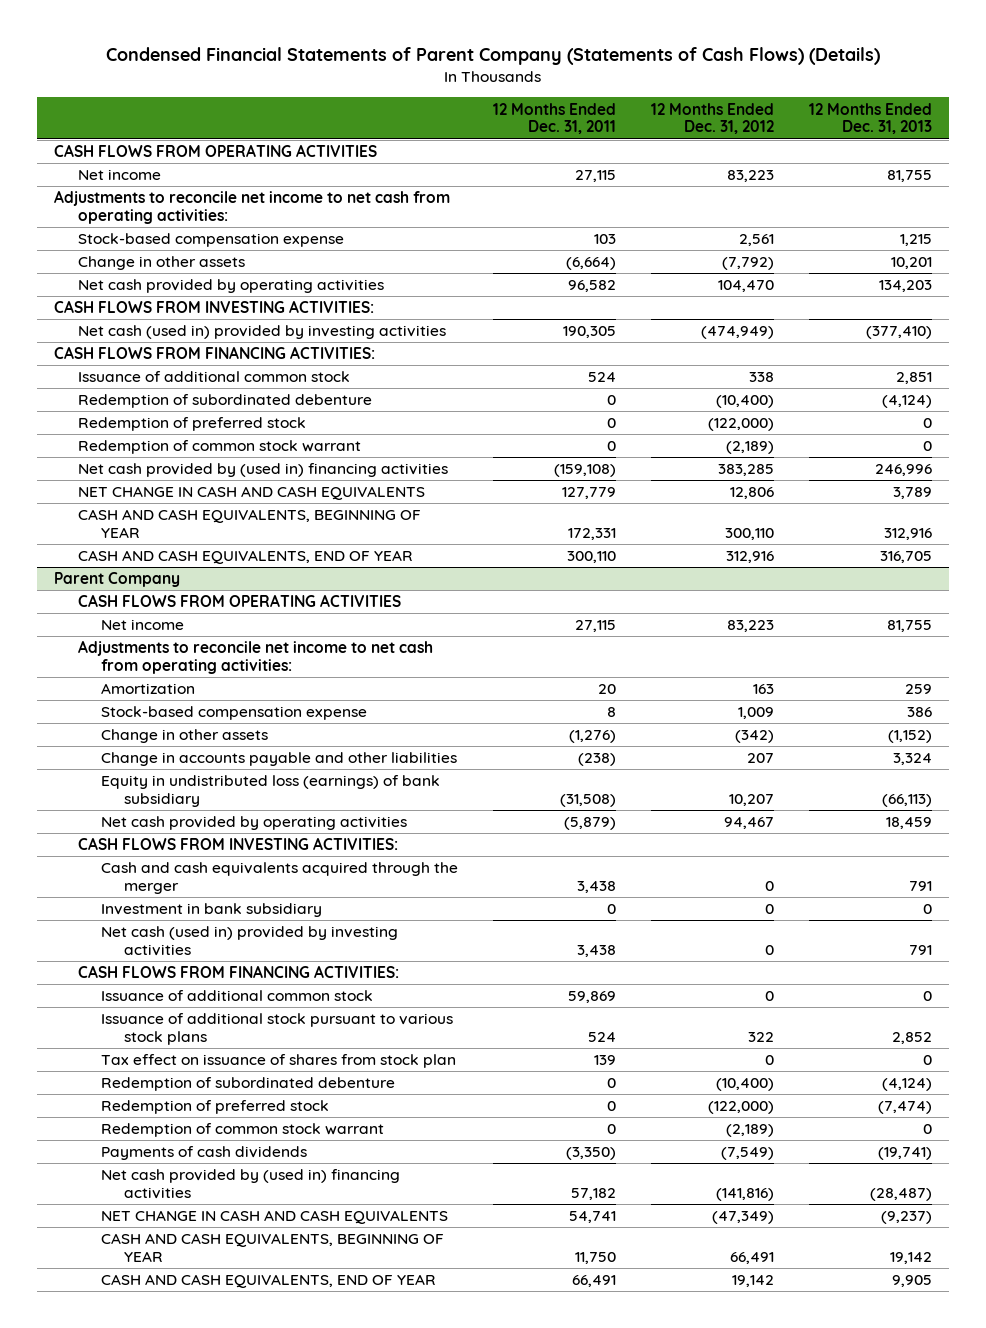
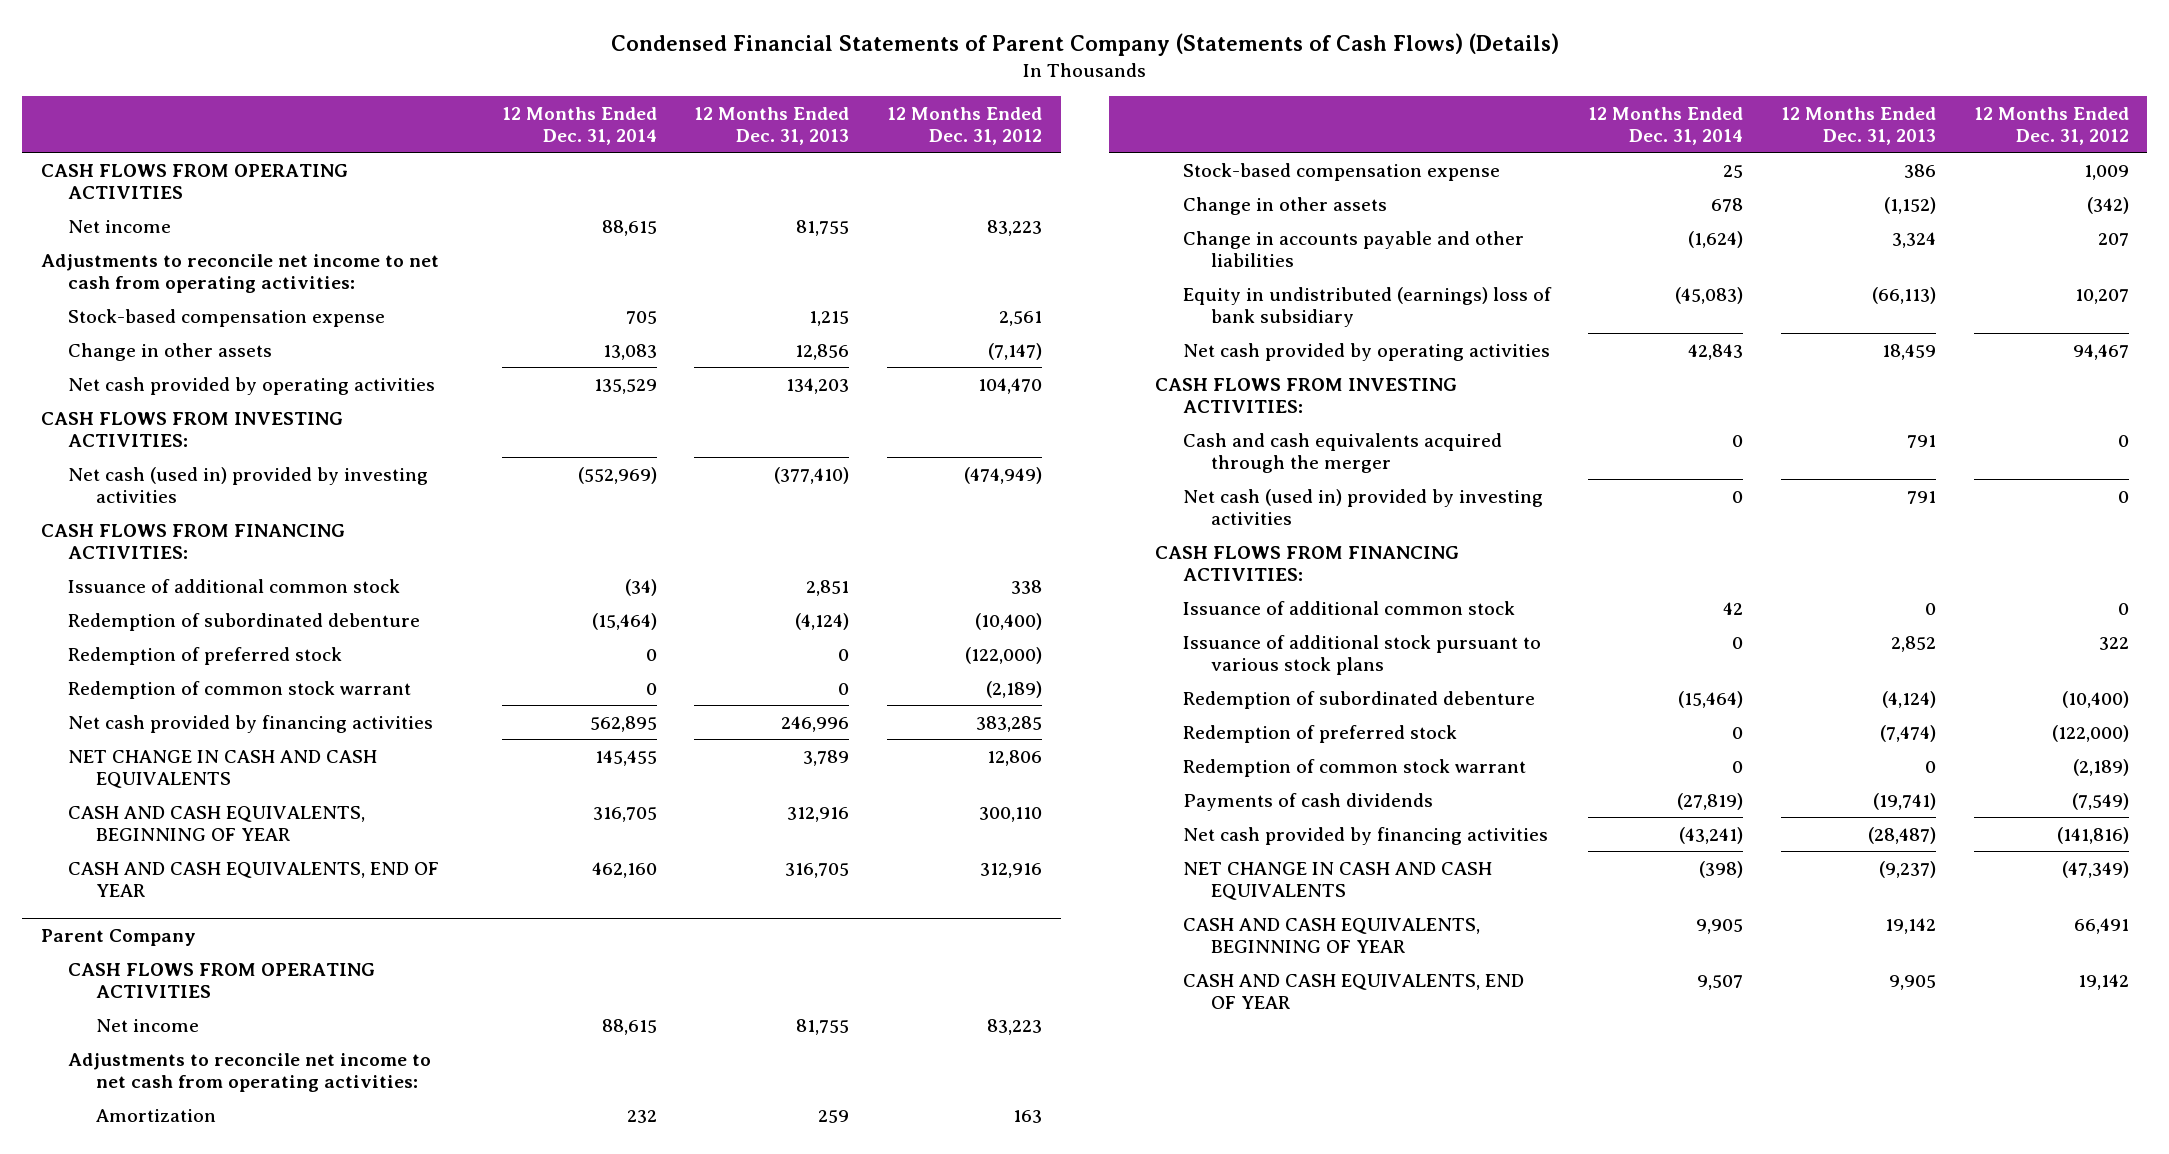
[493,102,617,135] 12 Months Ended Dec. 31, 2011 -> none
none -> [501,106,657,146] 12 Months Ended Dec. 31, 2014
[721,257,774,271] (7,792) -> [987,342,1042,360] (7,147)
[890,257,932,270] 10,201 -> [795,343,850,360] 12,856
[77,463,448,478] Net cash provided by (used in) financing activities -> [68,714,434,733] Net cash provided by financing activities
[101,775,441,808] Equity in undistributed loss (earnings) of bank subsidiary -> [1182,286,1552,327] Equity in undistributed (earnings) loss of bank subsidiary
[101,903,323,918] Investment in bank subsidiary -> none
[101,1054,457,1069] Tax effect on issuance of shares from stock plan -> none
[101,1169,401,1200] Net cash provided by (used in) financing activities -> [1182,826,1548,845] Net cash provided by financing activities

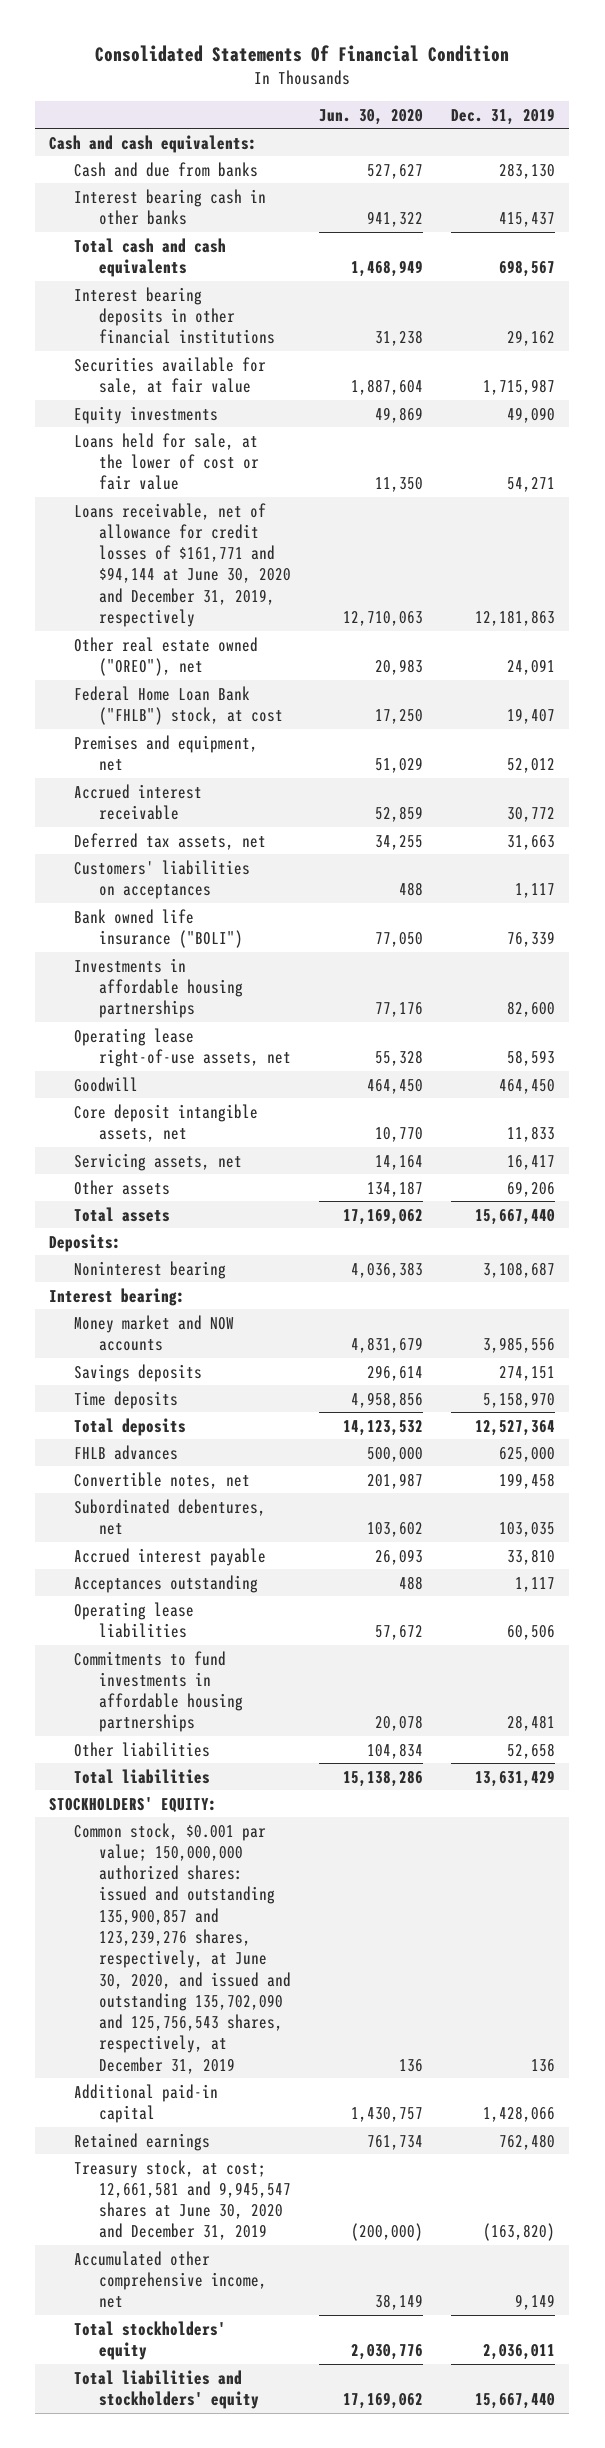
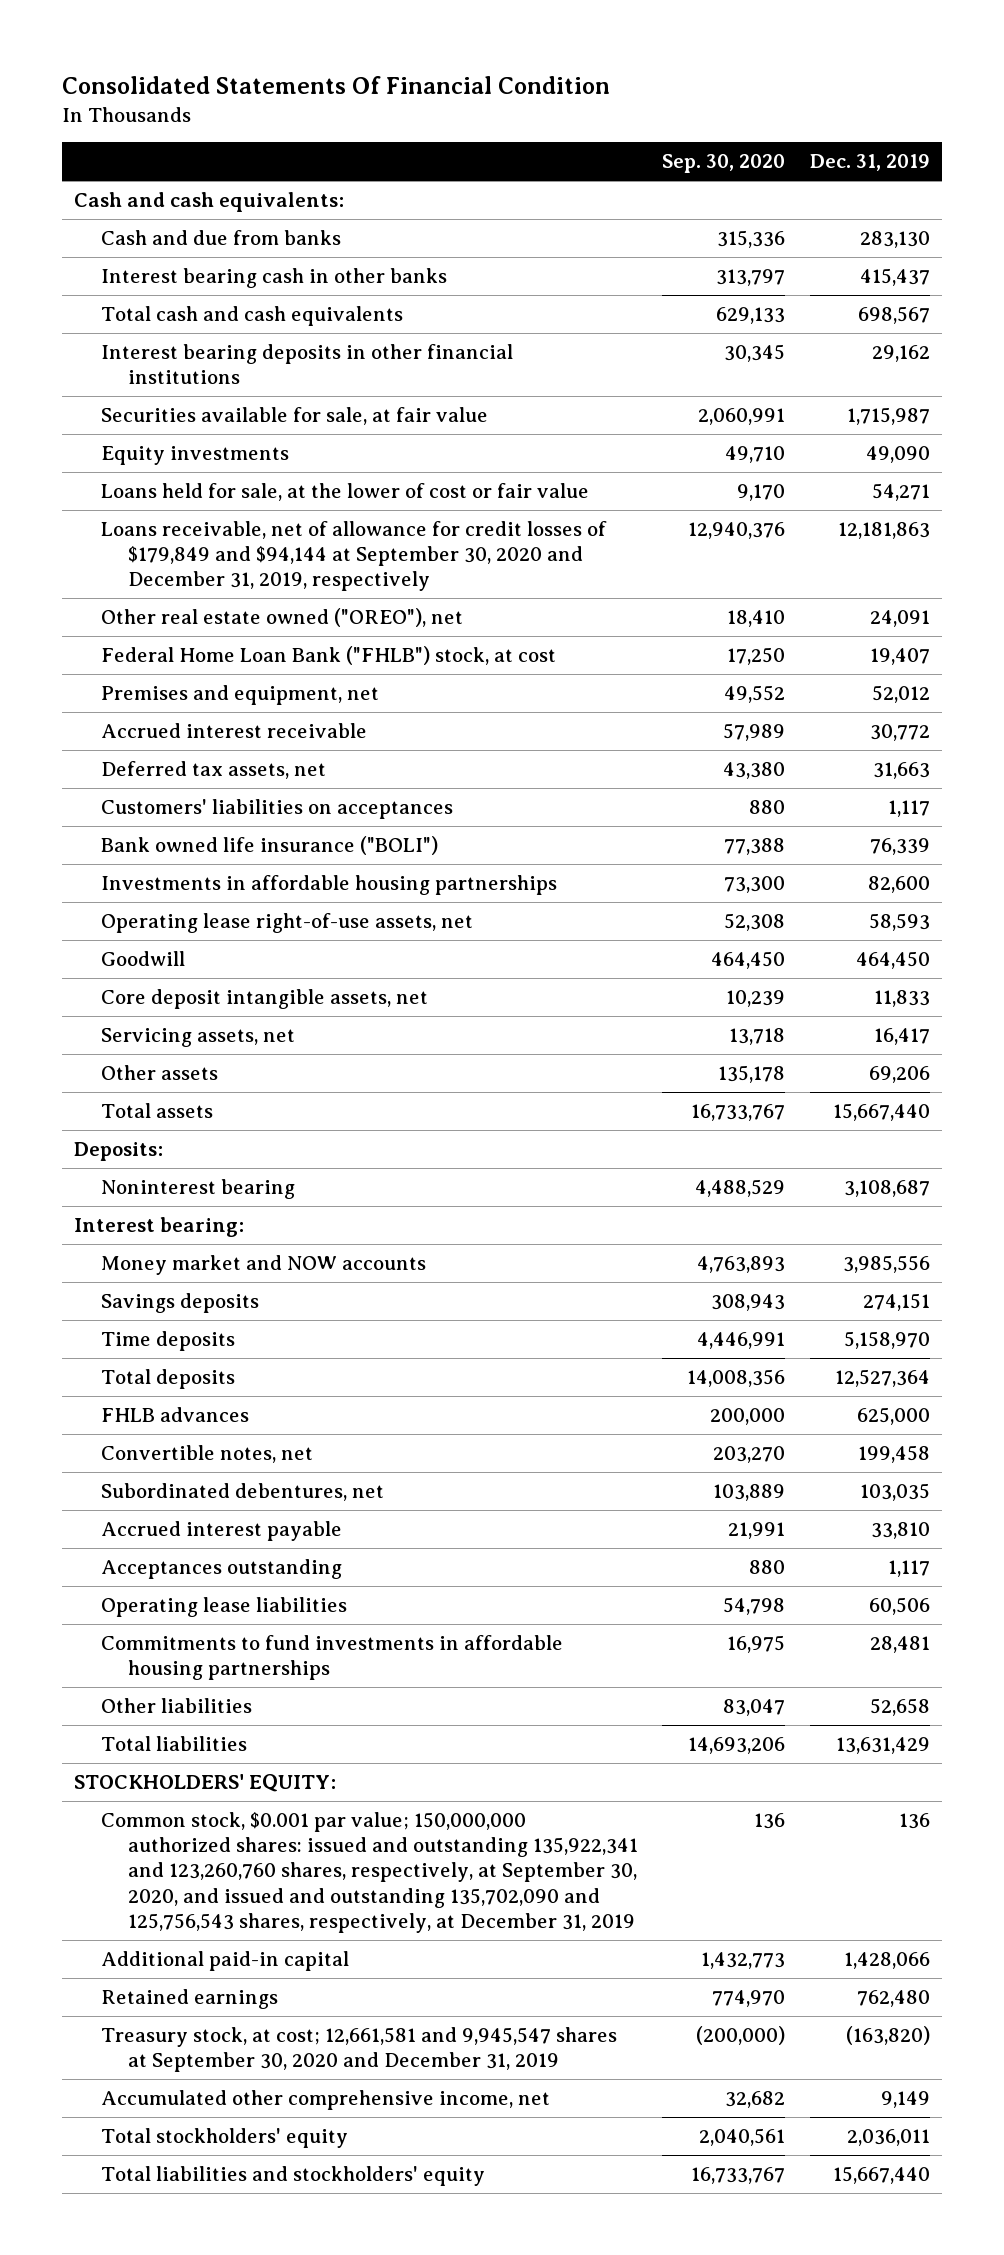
[319,108,424,125] Jun. 30, 2020 -> none
none -> [662,154,786,174] Sep. 30, 2020
[74,502,292,627] Loans receivable, net of allowance for credit losses of $161,771 and $94,144 at June 30, 2020 and December 31, 2019, respectively -> [100,520,607,592] Loans receivable, net of allowance for credit losses of $179,849 and $94,144 at September 30, 2020 and December 31, 2019, respectively
[74,1822,292,2074] Common stock, $0.001 par value; 150,000,000 authorized shares: issued and outstanding 135,900,857 and 123,239,276 shares, respectively, at June 30, 2020, and issued and outstanding 135,702,090 and 125,756,543 shares, respectively, at December 31, 2019 -> [100,1811,638,1933] Common stock, $0.001 par value; 150,000,000 authorized shares: issued and outstanding 135,922,341 and 123,260,760 shares, respectively, at September 30, 2020, and issued and outstanding 135,702,090 and 125,756,543 shares, respectively, at December 31, 2019
[74,2159,292,2241] Treasury stock, at cost; 12,661,581 and 9,945,547 shares at June 30, 2020 and December 31, 2019 -> [100,2026,617,2073] Treasury stock, at cost; 12,661,581 and 9,945,547 shares at September 30, 2020 and December 31, 2019

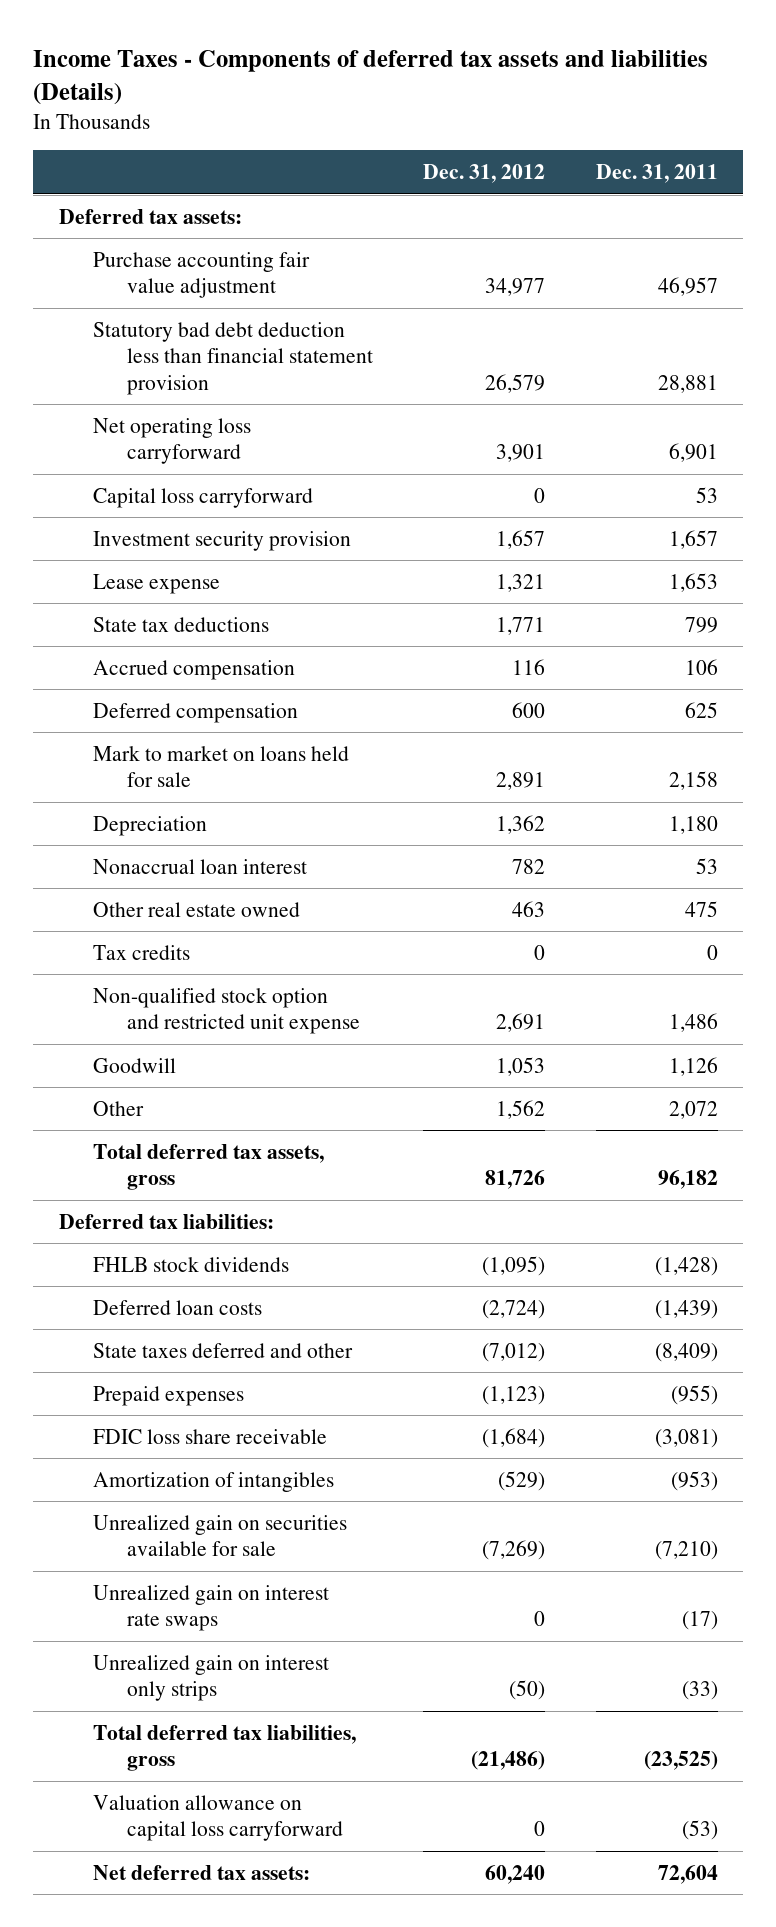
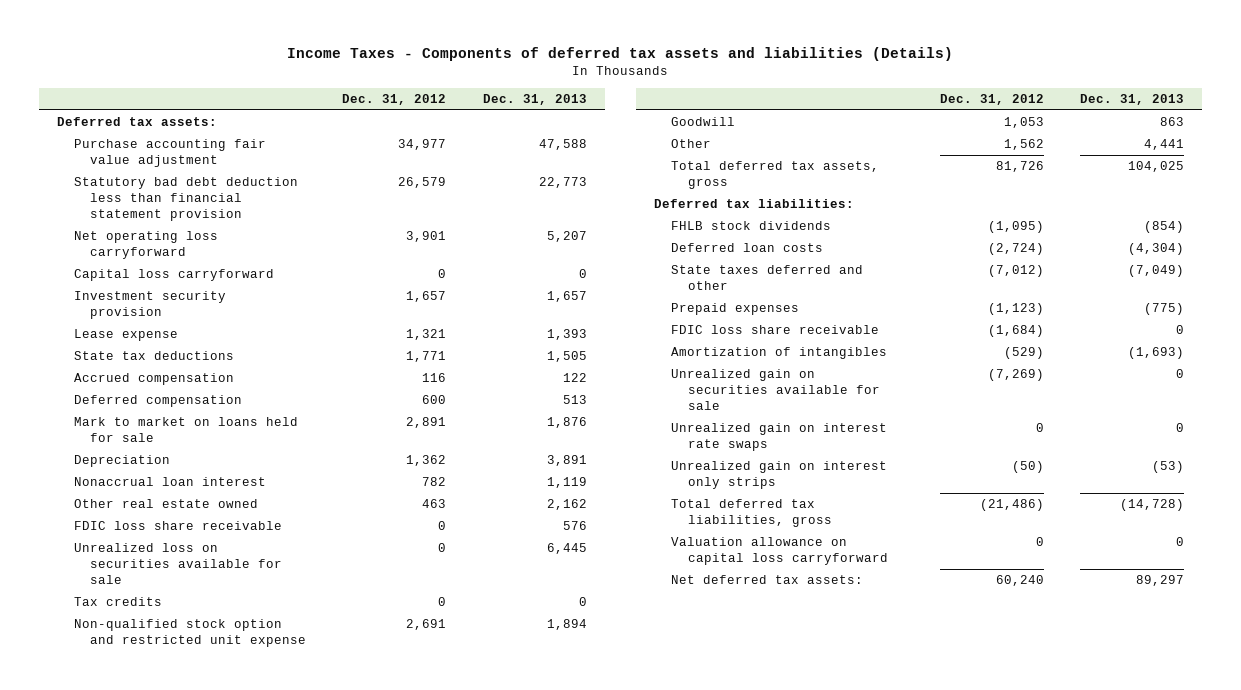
[595,164,718,184] Dec. 31, 2011 -> none
none -> [482,93,587,105] Dec. 31, 2013
none -> [73,521,282,531] FDIC loss share receivable
none -> [73,543,283,584] Unrealized loss on securities available for sale

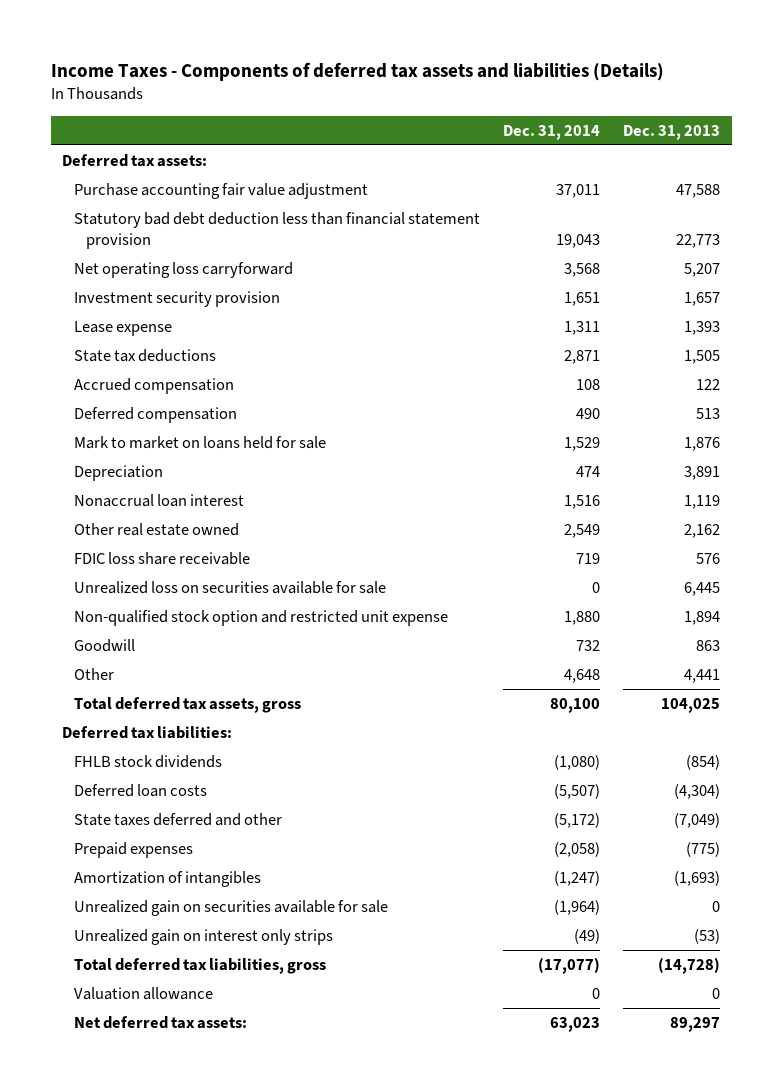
[342,93,447,105] Dec. 31, 2012 -> none
none -> [503,124,601,140] Dec. 31, 2014
[73,269,274,282] Capital loss carryforward -> none
[73,597,162,607] Tax credits -> none
[670,325,879,335] FDIC loss share receivable -> none
[670,423,887,451] Unrealized gain on interest rate swaps -> none
[670,537,888,565] Valuation allowance on capital loss carryforward -> [74,986,214,1000] Valuation allowance

